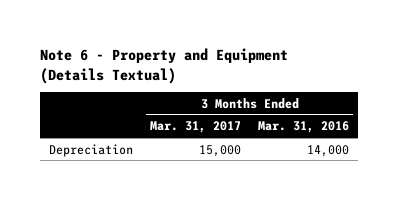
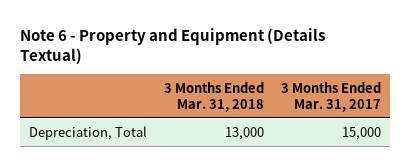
[258,121,350,134] Mar. 31, 2016 -> none
none -> [163,81,264,112] 3 Months Ended Mar. 31, 2018
[48,143,133,157] Depreciation -> [28,126,147,141] Depreciation, Total

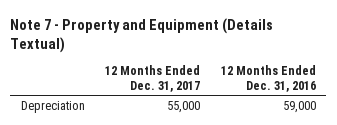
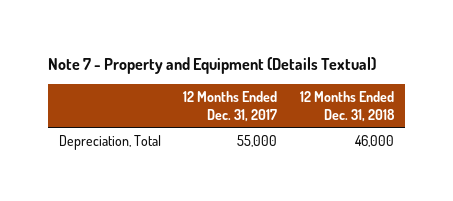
[220,65,316,93] 12 Months Ended Dec. 31, 2016 -> none
none -> [299,90,395,122] 12 Months Ended Dec. 31, 2018
[20,100,85,113] Depreciation -> [59,134,162,150] Depreciation, Total

